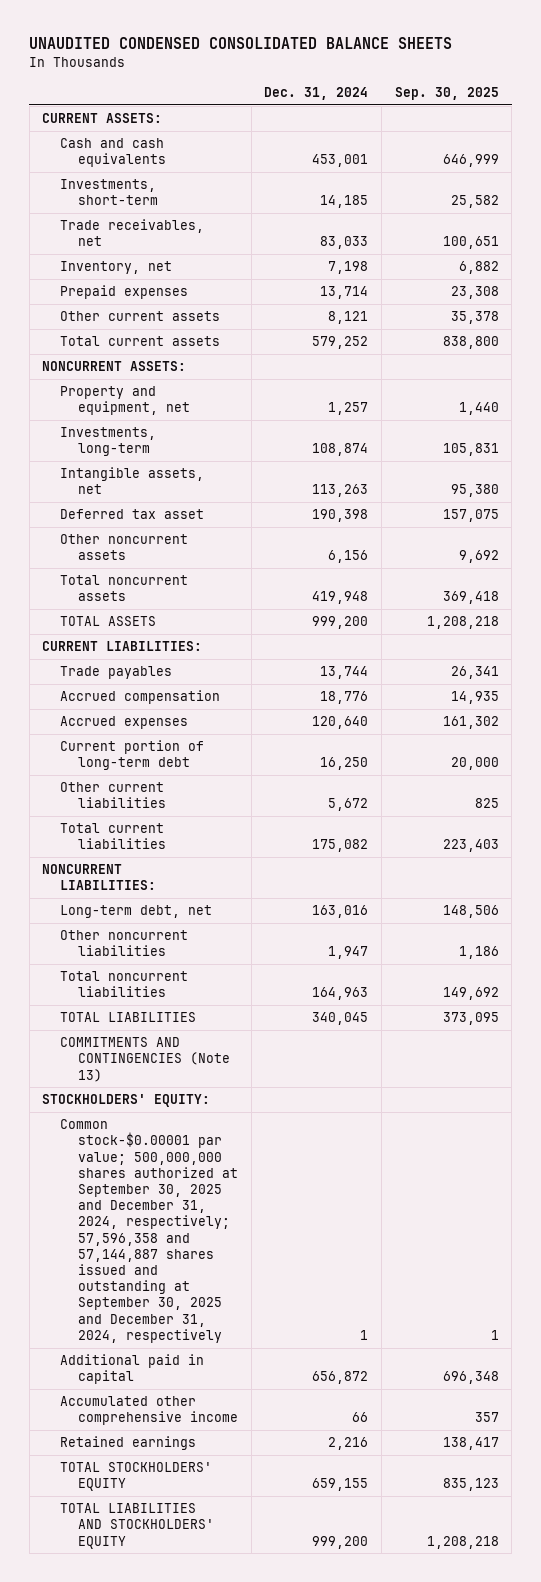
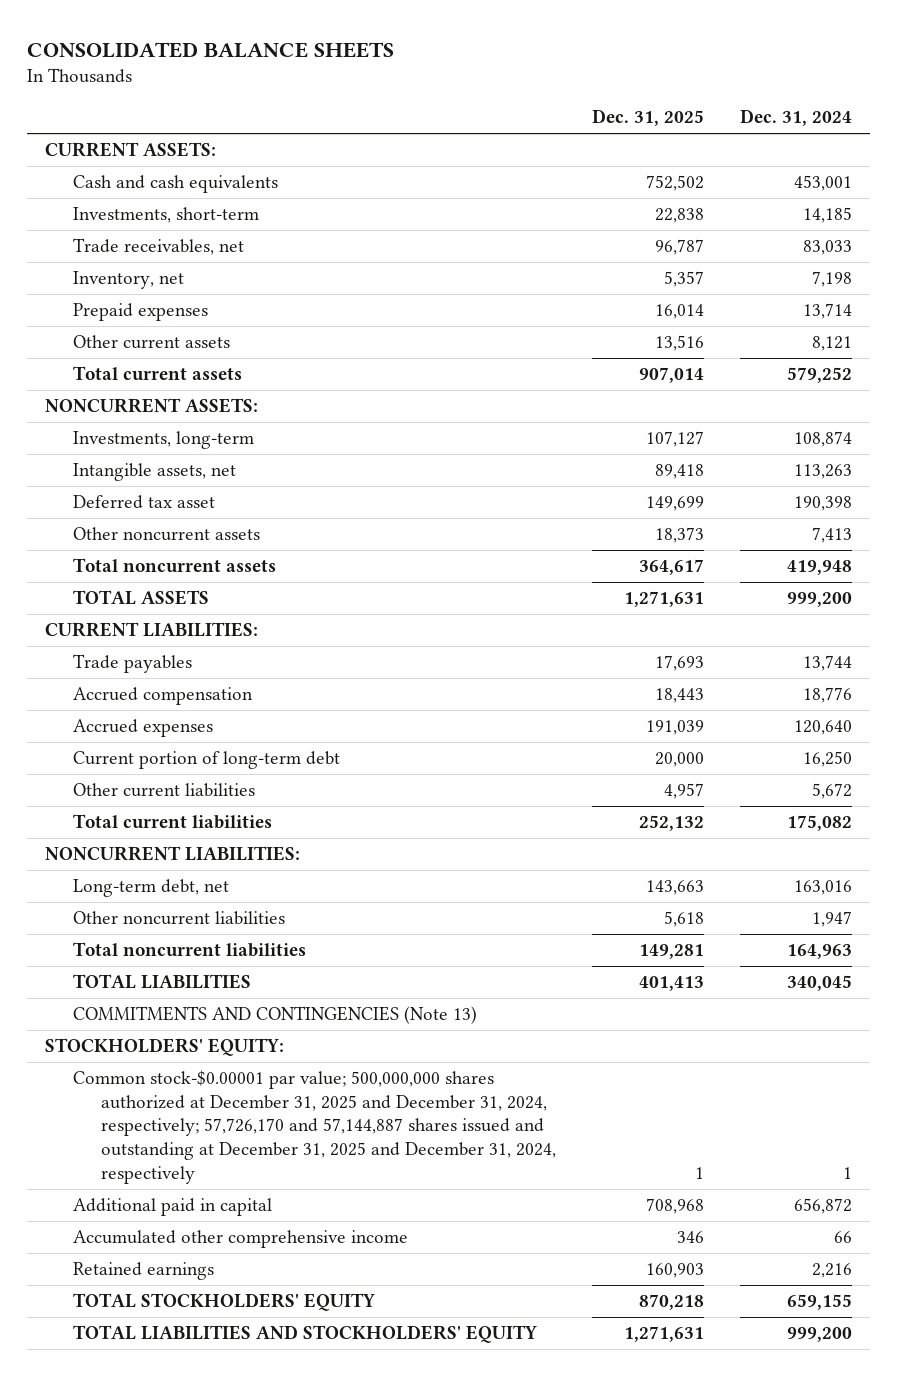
[29,37,453,50] UNAUDITED CONDENSED CONSOLIDATED BALANCE SHEETS -> [27,41,395,58] CONSOLIDATED BALANCE SHEETS
[394,86,499,100] Sep. 30, 2025 -> none
none -> [591,109,704,127] Dec. 31, 2025
[60,386,191,416] Property and equipment, net -> none
[328,550,369,564] 6,156 -> [811,527,852,544] 7,413
[60,1119,239,1343] Common stock-$0.00001 par value; 500,000,000 shares authorized at September 30, 2025 and December 31, 2024, respectively; 57,596,358 and 57,144,887 shares issued and outstanding at September 30, 2025 and December 31, 2024, respectively -> [73,1070,556,1184] Common stock-$0.00001 par value; 500,000,000 shares authorized at December 31, 2025 and December 31, 2024, respectively; 57,726,170 and 57,144,887 shares issued and outstanding at December 31, 2025 and December 31, 2024, respectively

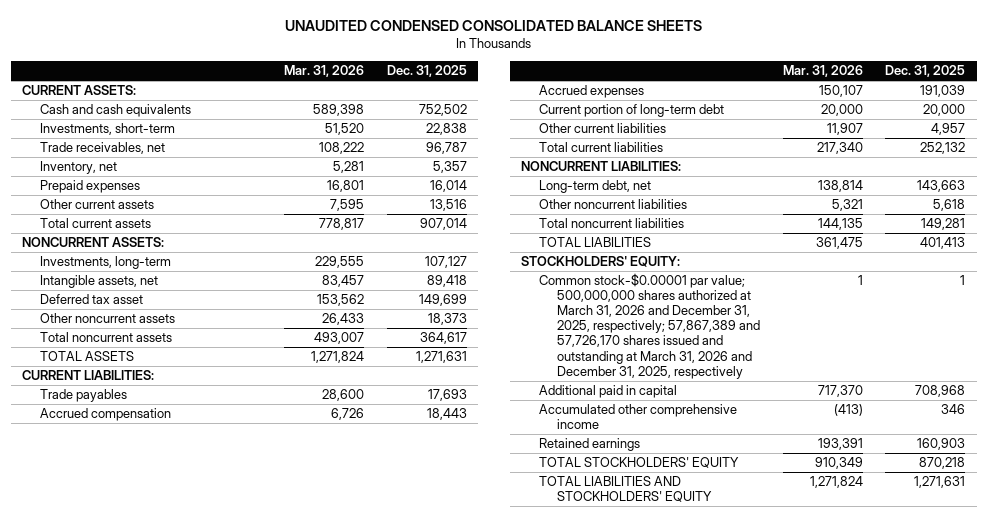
[27,41,395,58] CONSOLIDATED BALANCE SHEETS -> [284,19,702,31] UNAUDITED CONDENSED CONSOLIDATED BALANCE SHEETS
[739,109,852,127] Dec. 31, 2024 -> none
none -> [283,65,364,78] Mar. 31, 2026
[73,1006,478,1025] COMMITMENTS AND CONTINGENCIES (Note 13) -> none
[73,1070,556,1184] Common stock-$0.00001 par value; 500,000,000 shares authorized at December 31, 2025 and December 31, 2024, respectively; 57,726,170 and 57,144,887 shares issued and outstanding at December 31, 2025 and December 31, 2024, respectively -> [539,273,760,379] Common stock-$0.00001 par value; 500,000,000 shares authorized at March 31, 2026 and December 31, 2025, respectively; 57,867,389 and 57,726,170 shares issued and outstanding at March 31, 2026 and December 31, 2025, respectively

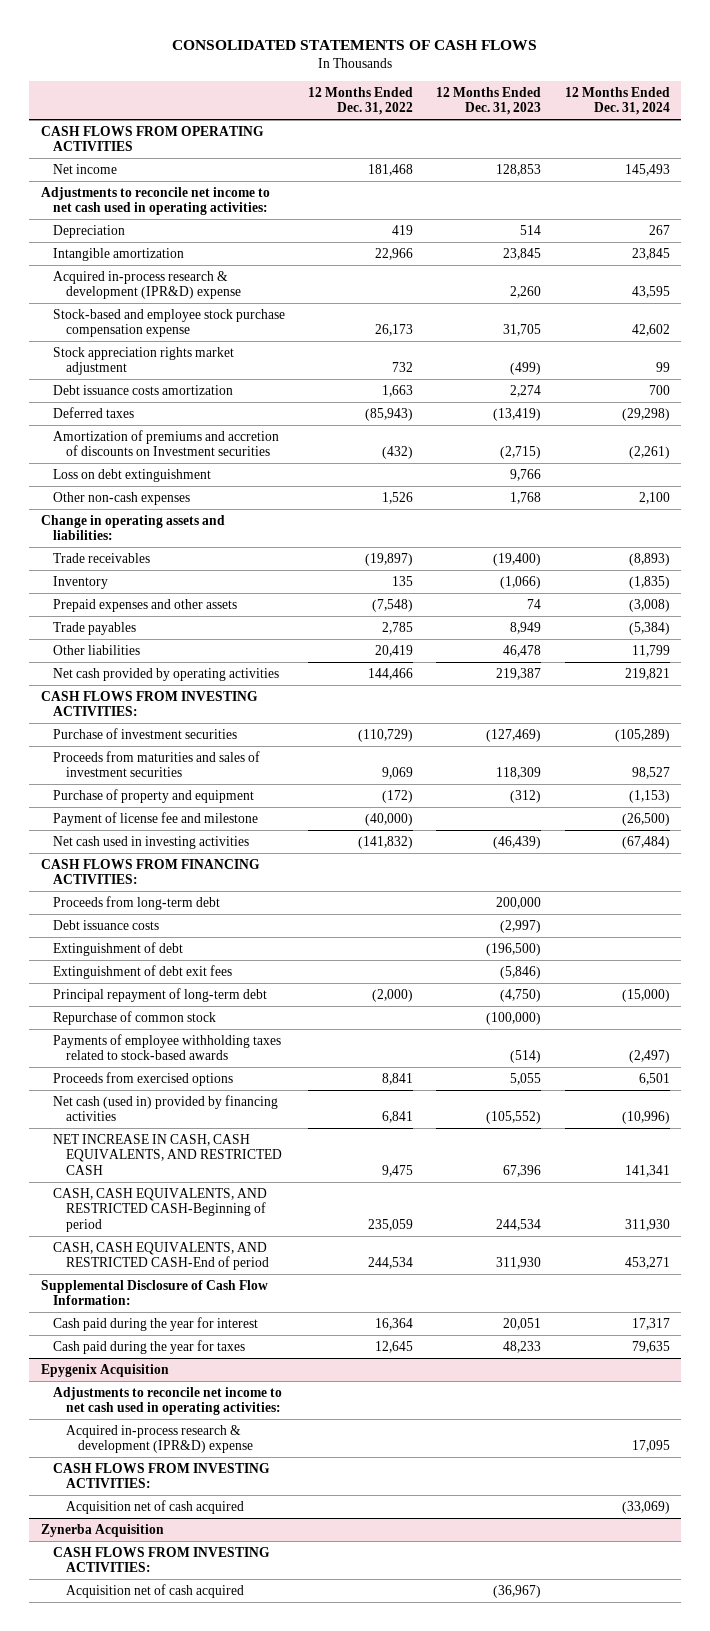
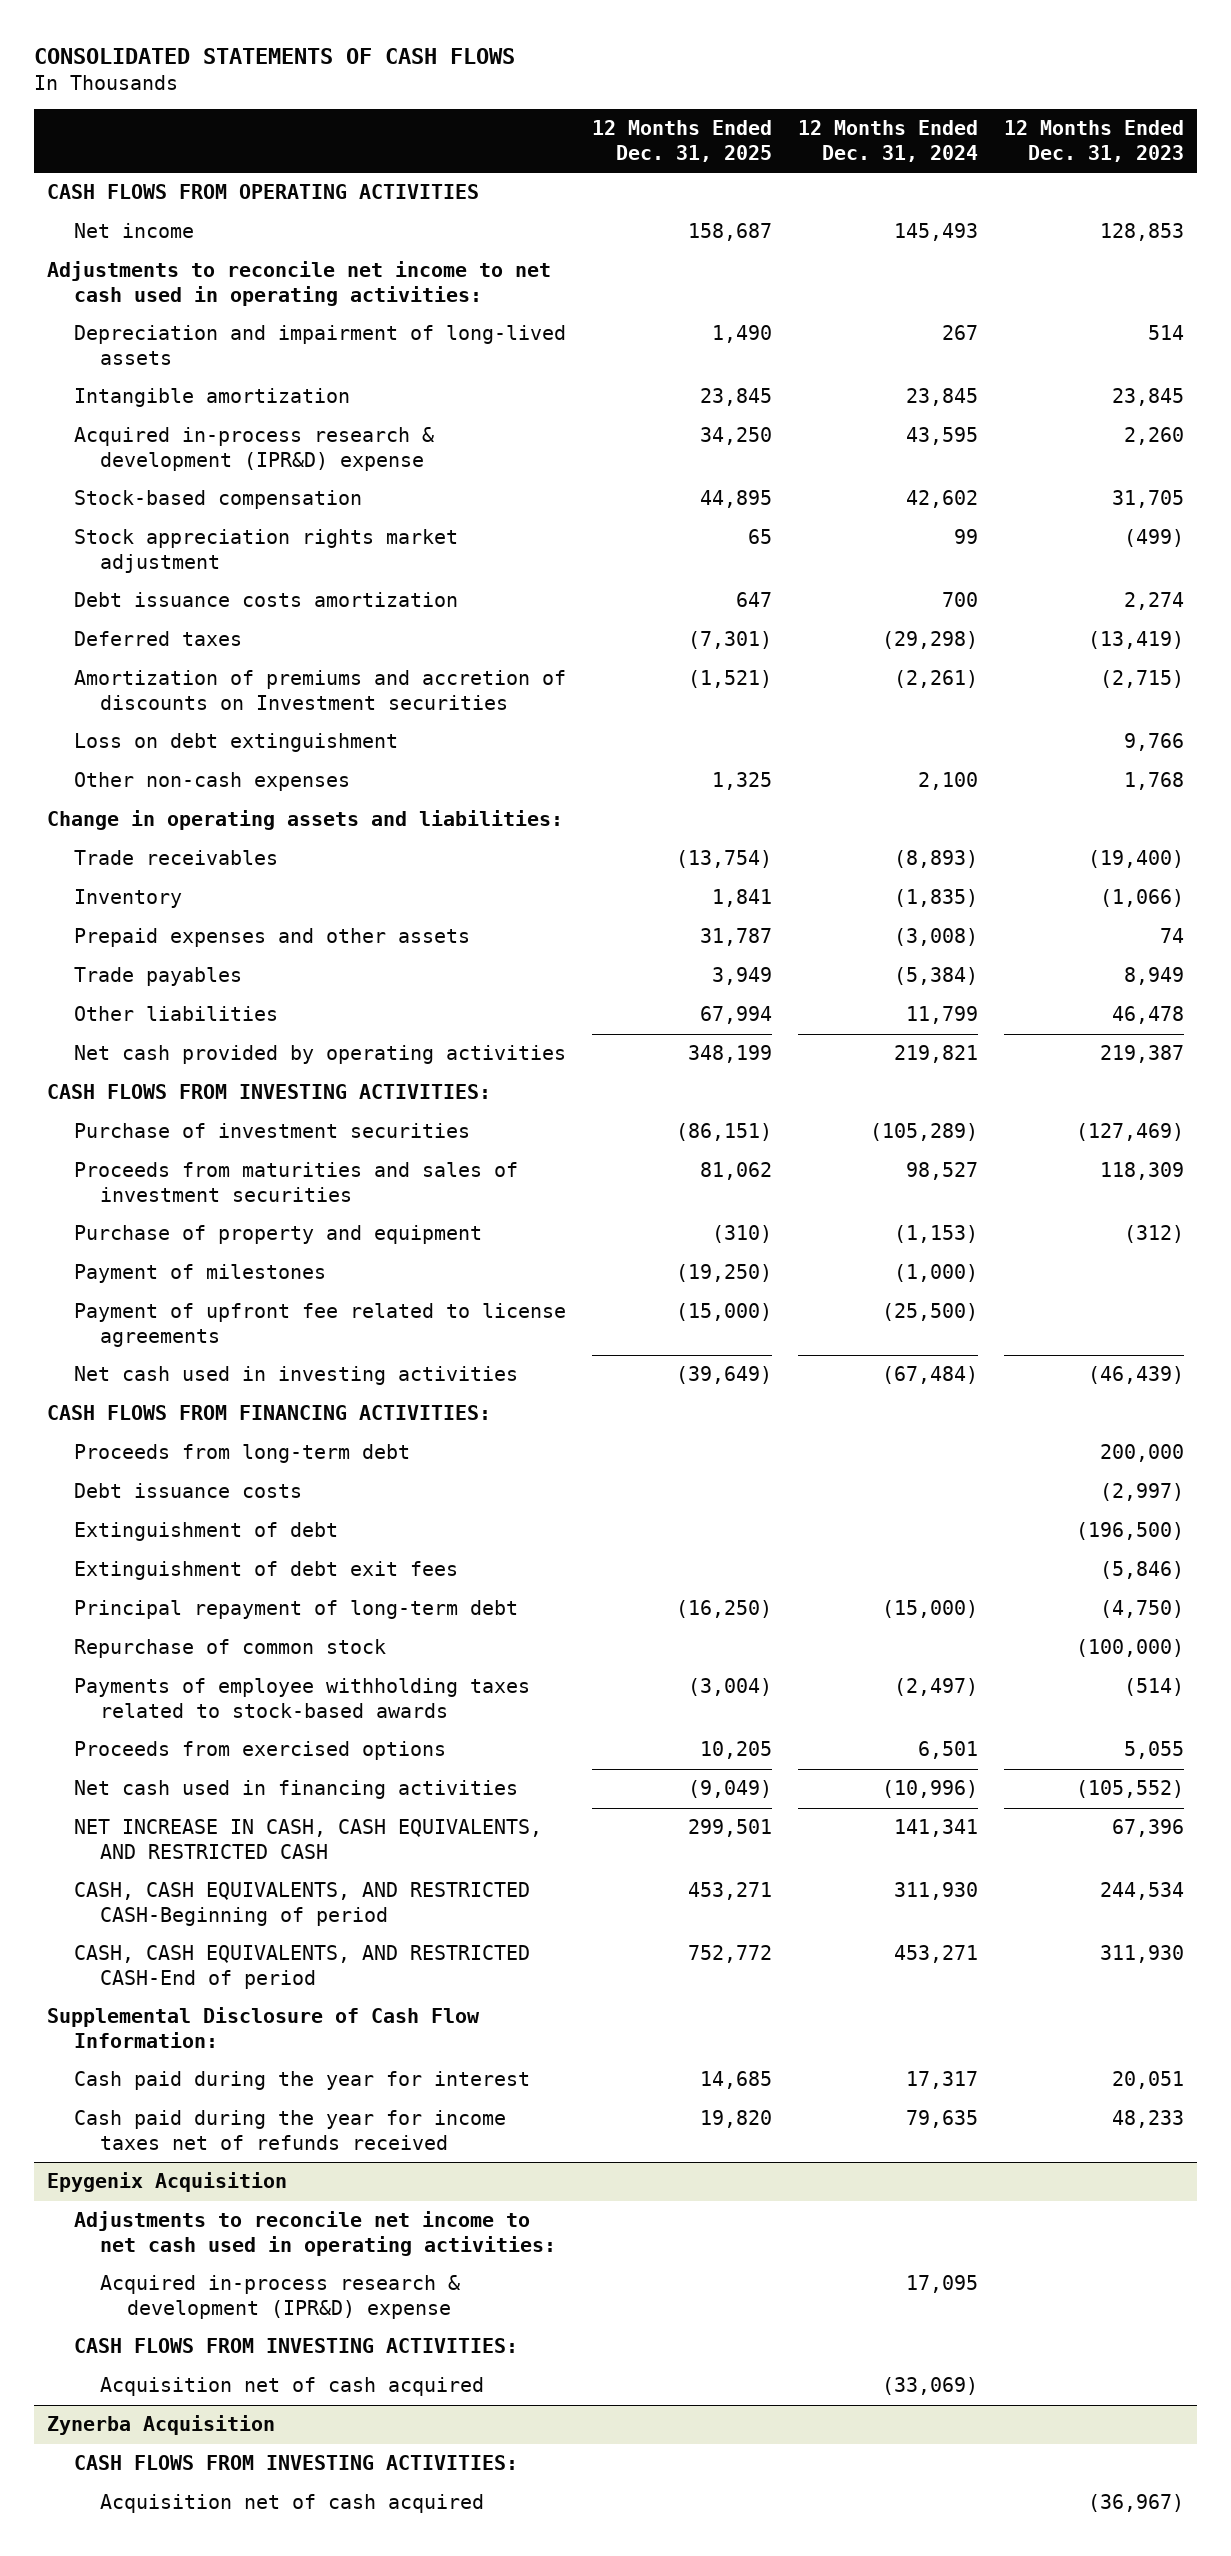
[308,86,414,116] 12 Months Ended Dec. 31, 2022 -> none
none -> [591,120,772,162] 12 Months Ended Dec. 31, 2025
[53,224,126,238] Depreciation -> [73,325,566,365] Depreciation and impairment of long-lived assets
[53,308,286,338] Stock-based and employee stock purchase compensation expense -> [73,490,362,510] Stock-based compensation
[53,811,259,826] Payment of license fee and milestone -> none
none -> [73,1264,326,1284] Payment of milestones
none -> [73,1303,566,1347] Payment of upfront fee related to license agreements
[53,1094,279,1122] Net cash (used in) provided by financing activities -> [73,1780,518,1800] Net cash used in financing activities
[53,1339,246,1354] Cash paid during the year for taxes -> [73,2110,506,2150] Cash paid during the year for income taxes net of refunds received

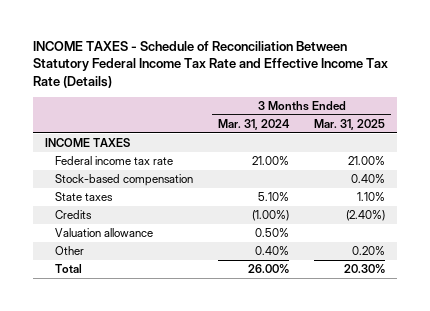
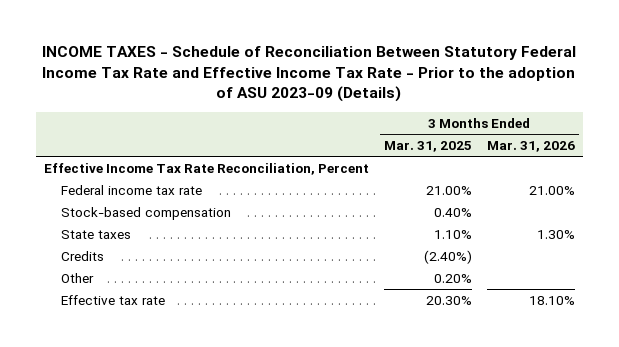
[32,40,388,88] INCOME TAXES - Schedule of Reconciliation Between Statutory Federal Income Tax Rate and Effective Income Tax Rate (Details) -> [42,45,577,103] INCOME TAXES - Schedule of Reconciliation Between Statutory Federal Income Tax Rate and Effective Income Tax Rate - Prior to the adoption of ASU 2023-09 (Details)
[218,118,291,130] Mar. 31, 2024 -> none
none -> [486,141,575,153] Mar. 31, 2026
[45,138,131,148] INCOME TAXES -> none
none -> [43,162,369,175] Effective Income Tax Rate Reconciliation, Percent
[55,228,154,238] Valuation allowance -> none
[55,264,83,274] Total -> [61,294,166,305] Effective tax rate

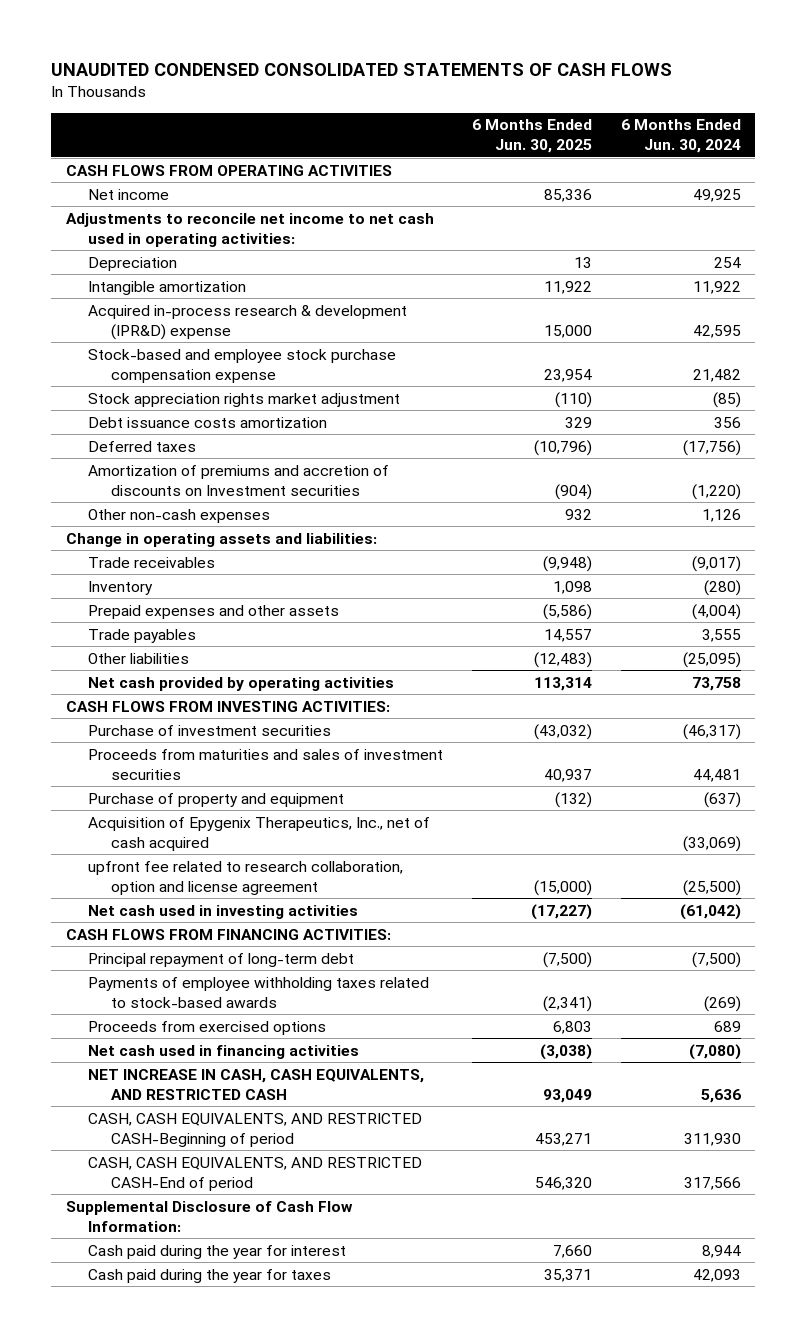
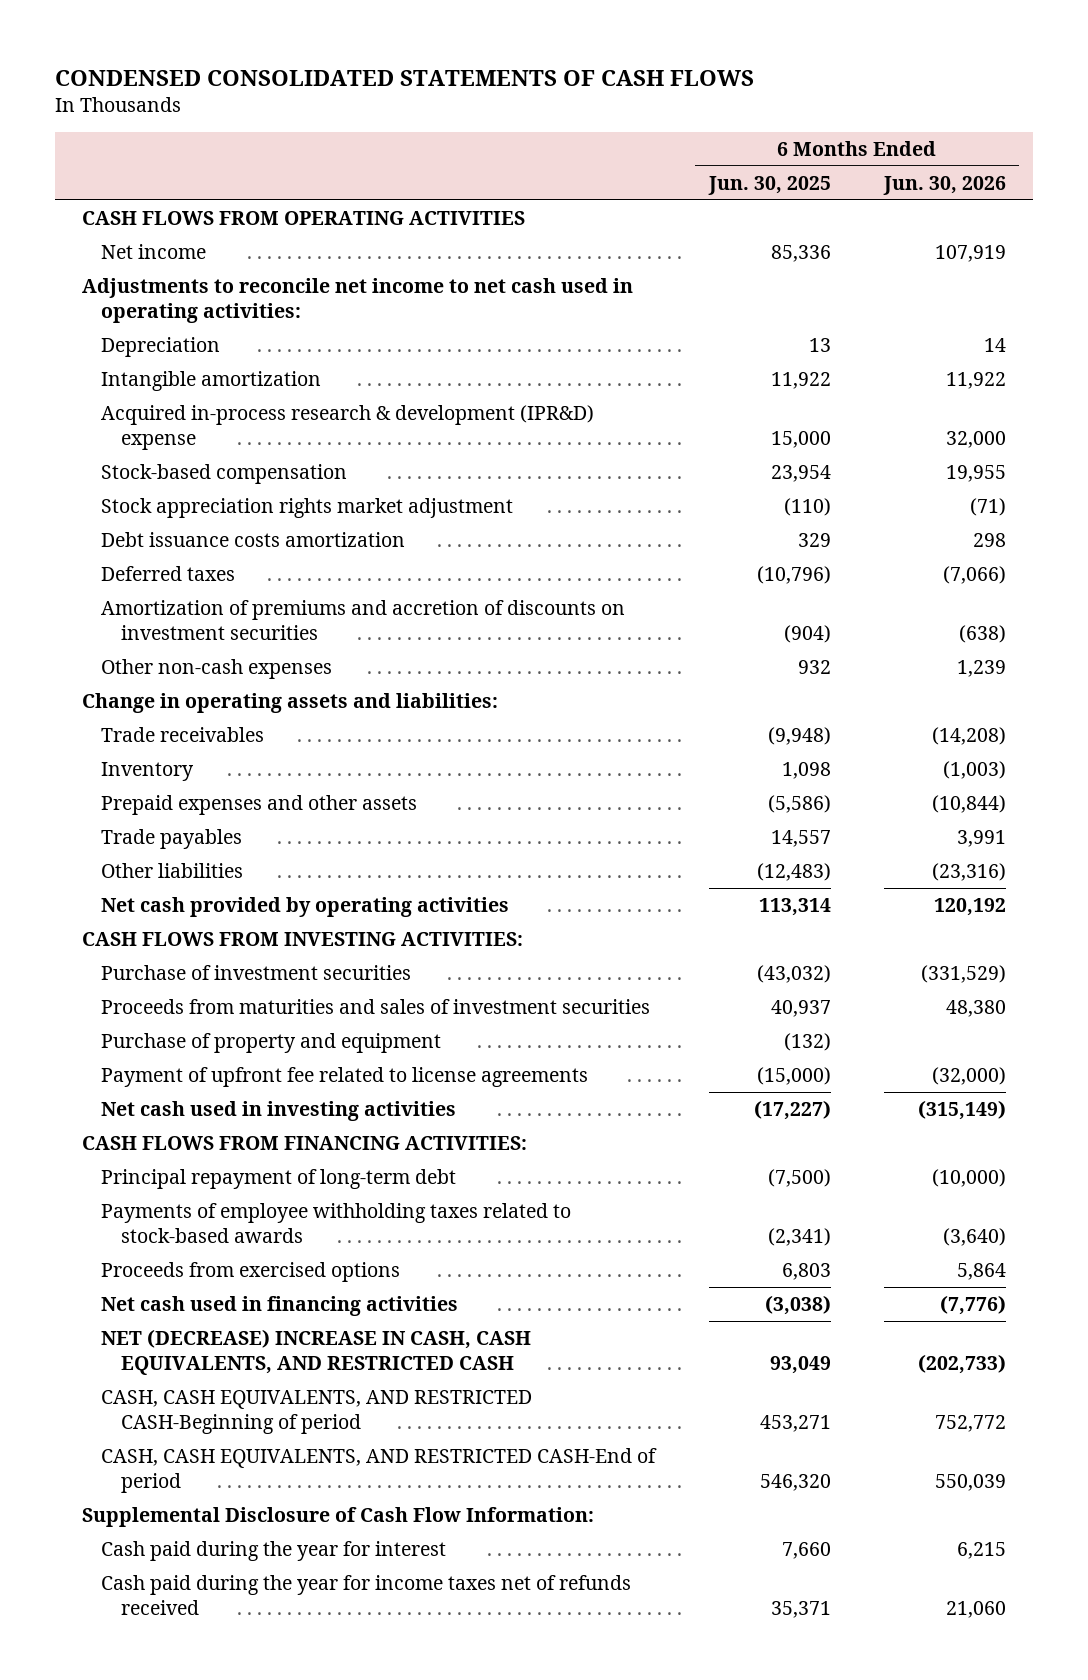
[51,62,673,76] UNAUDITED CONDENSED CONSOLIDATED STATEMENTS OF CASH FLOWS -> [55,69,755,86] CONDENSED CONSOLIDATED STATEMENTS OF CASH FLOWS
[620,119,741,154] 6 Months Ended Jun. 30, 2024 -> none
none -> [883,175,1007,195] Jun. 30, 2026
[88,348,397,383] Stock-based and employee stock purchase compensation expense -> [101,464,348,485] Stock-based compensation
[88,464,390,496] Amortization of premiums and accretion of discounts on Investment securities -> [101,600,626,640] Amortization of premiums and accretion of discounts on investment securities
[88,816,431,851] Acquisition of Epygenix Therapeutics, Inc., net of cash acquired -> none
[88,860,404,895] upfront fee related to research collaboration, option and license agreement -> [101,1067,589,1088] Payment of upfront fee related to license agreements
[88,1068,425,1100] NET INCREASE IN CASH, CASH EQUIVALENTS, AND RESTRICTED CASH -> [101,1329,532,1375] NET (DECREASE) INCREASE IN CASH, CASH EQUIVALENTS, AND RESTRICTED CASH
[88,1268,332,1283] Cash paid during the year for taxes -> [101,1575,632,1615] Cash paid during the year for income taxes net of refunds received

